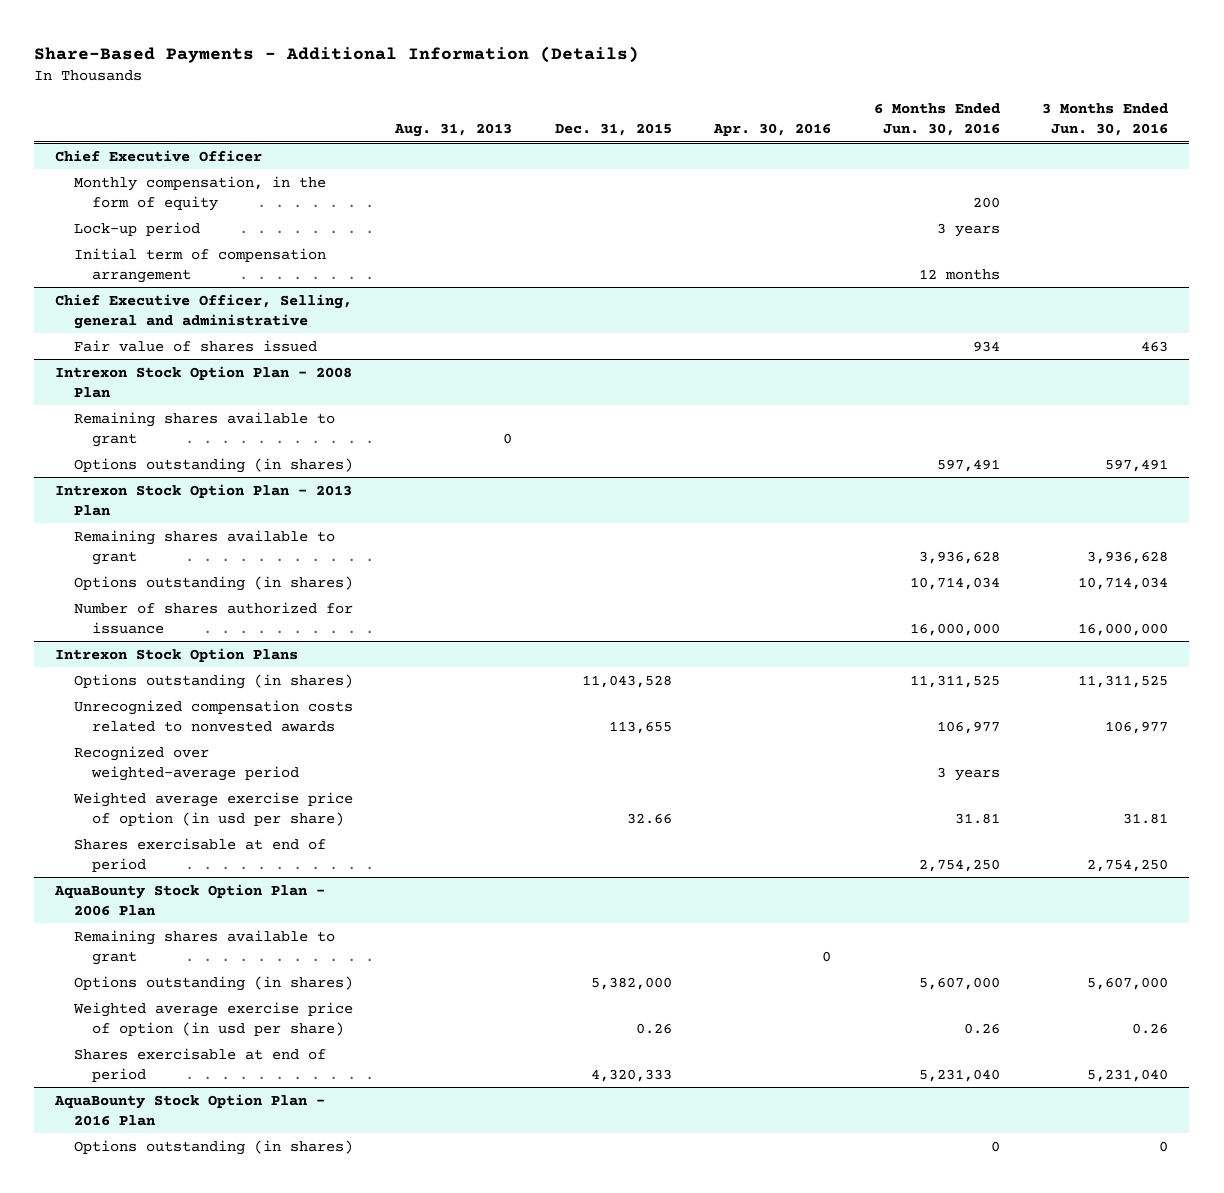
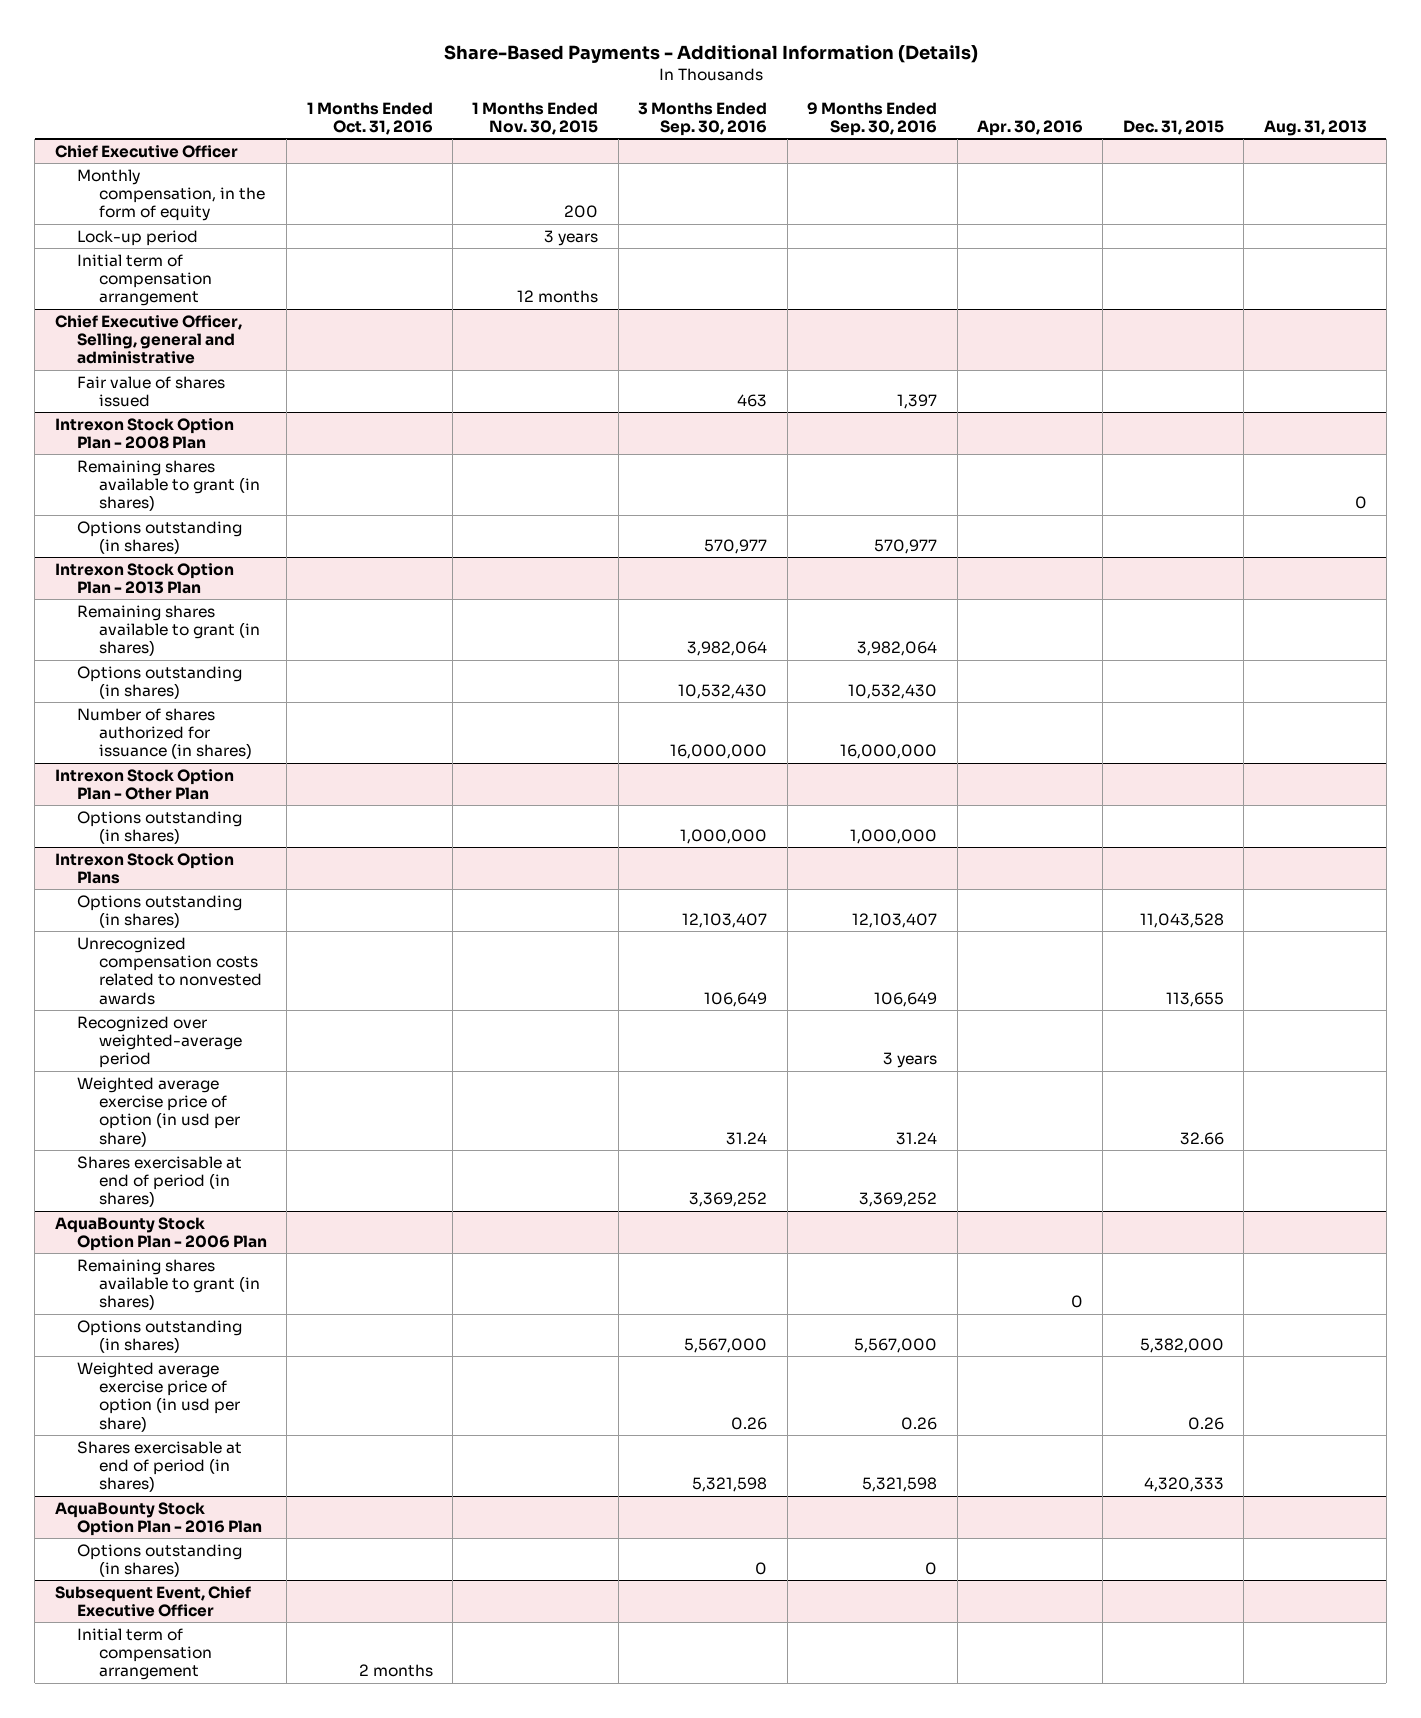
[873,103,1000,136] 6 Months Ended Jun. 30, 2016 -> none
[1042,103,1169,136] 3 Months Ended Jun. 30, 2016 -> none
none -> [306,101,433,136] 1 Months Ended Oct. 31, 2016
none -> [472,101,599,136] 1 Months Ended Nov. 30, 2015
none -> [638,101,768,137] 3 Months Ended Sep. 30, 2016
none -> [807,101,938,137] 9 Months Ended Sep. 30, 2016
[73,411,335,447] Remaining shares available to grant -> [76,459,260,512] Remaining shares available to grant (in shares)
[73,529,335,565] Remaining shares available to grant -> [76,604,260,657] Remaining shares available to grant (in shares)
[73,601,353,634] Number of shares authorized for issuance -> [76,707,252,760] Number of shares authorized for issuance (in shares)
none -> [54,768,234,801] Intrexon Stock Option Plan - Other Plan
none -> [76,810,242,845] Options outstanding (in shares)
[73,837,326,872] Shares exercisable at end of period -> [76,1155,242,1208] Shares exercisable at end of period (in shares)
[73,929,335,965] Remaining shares available to grant -> [76,1258,260,1311] Remaining shares available to grant (in shares)
[73,1047,326,1082] Shares exercisable at end of period -> [76,1440,242,1493] Shares exercisable at end of period (in shares)
none -> [54,1585,251,1618] Subsequent Event, Chief Executive Officer
none -> [76,1627,212,1681] Initial term of compensation arrangement

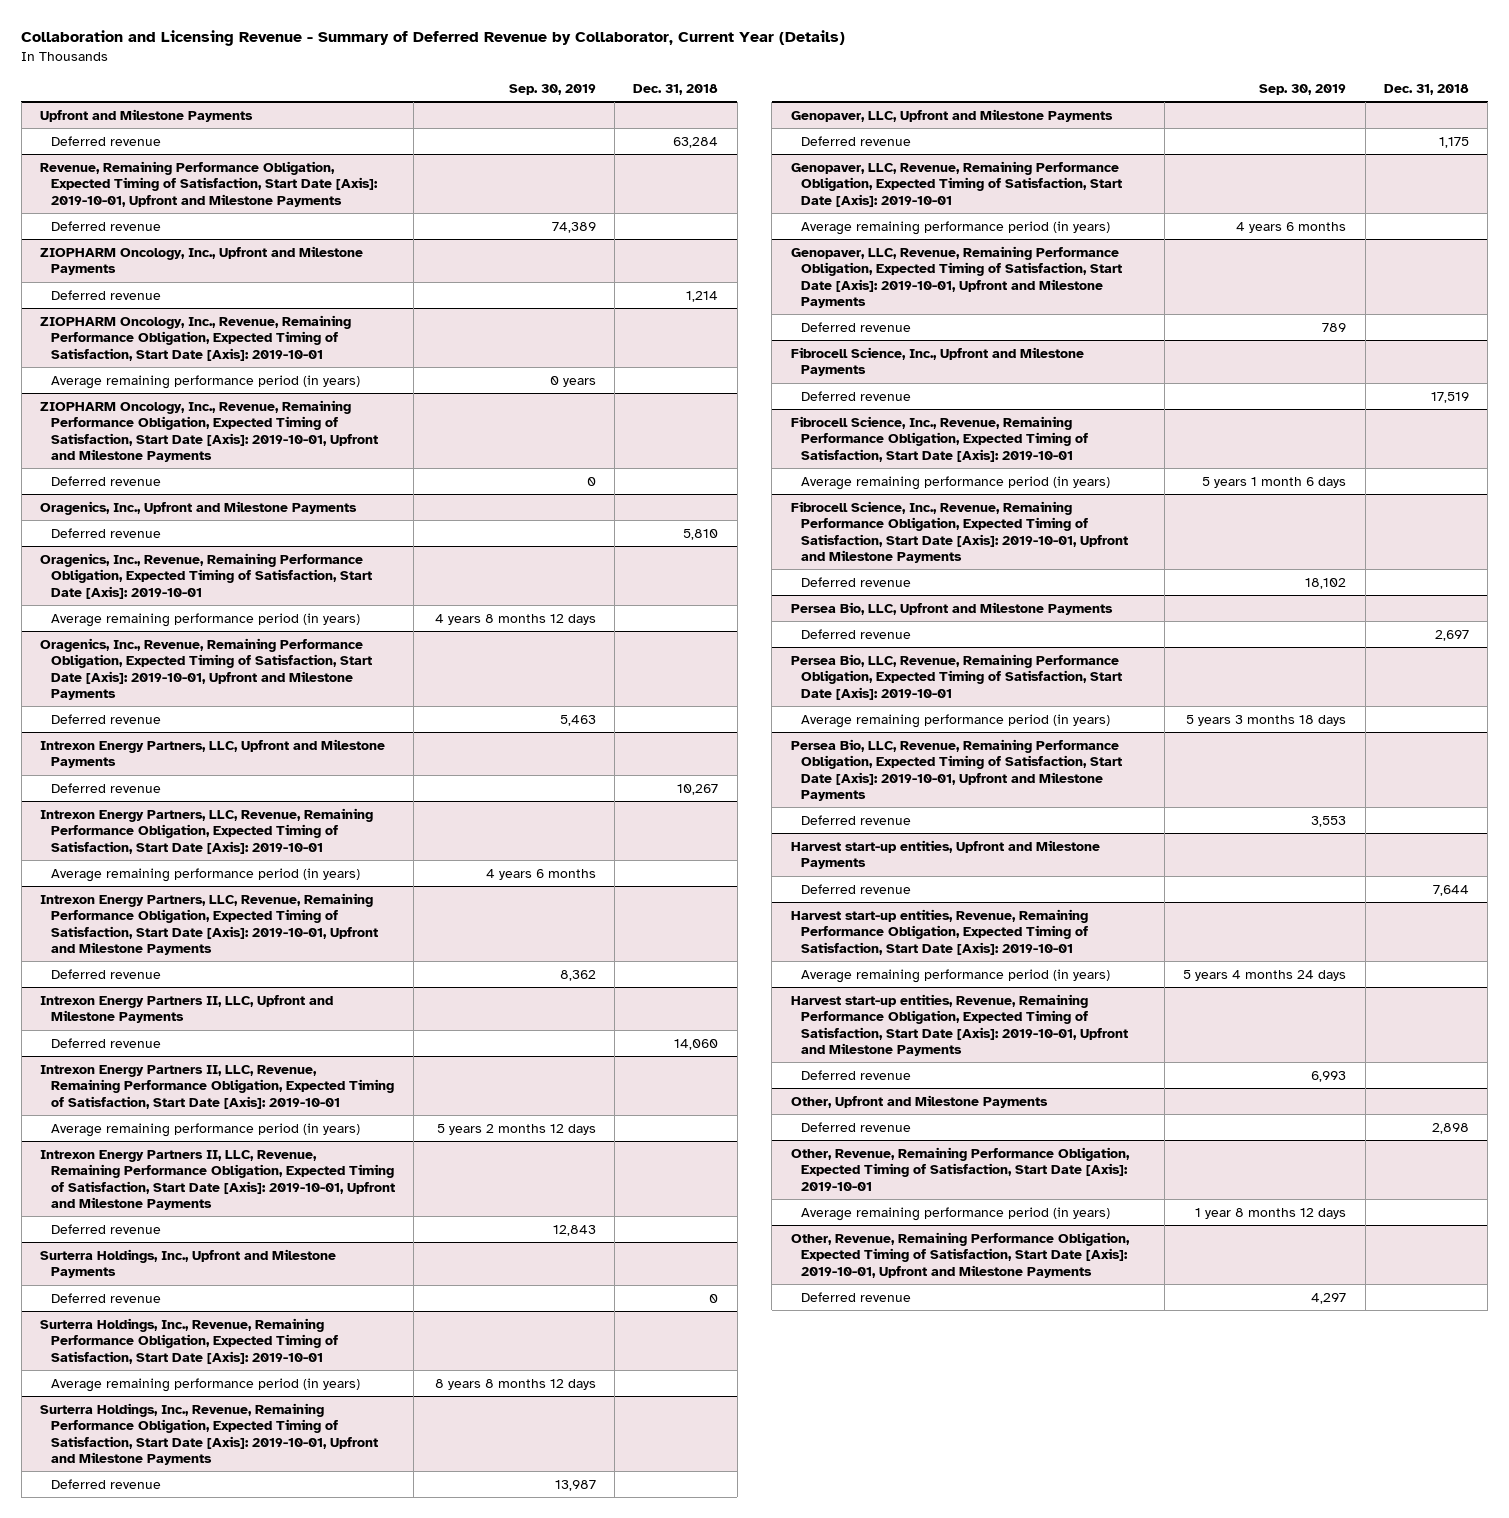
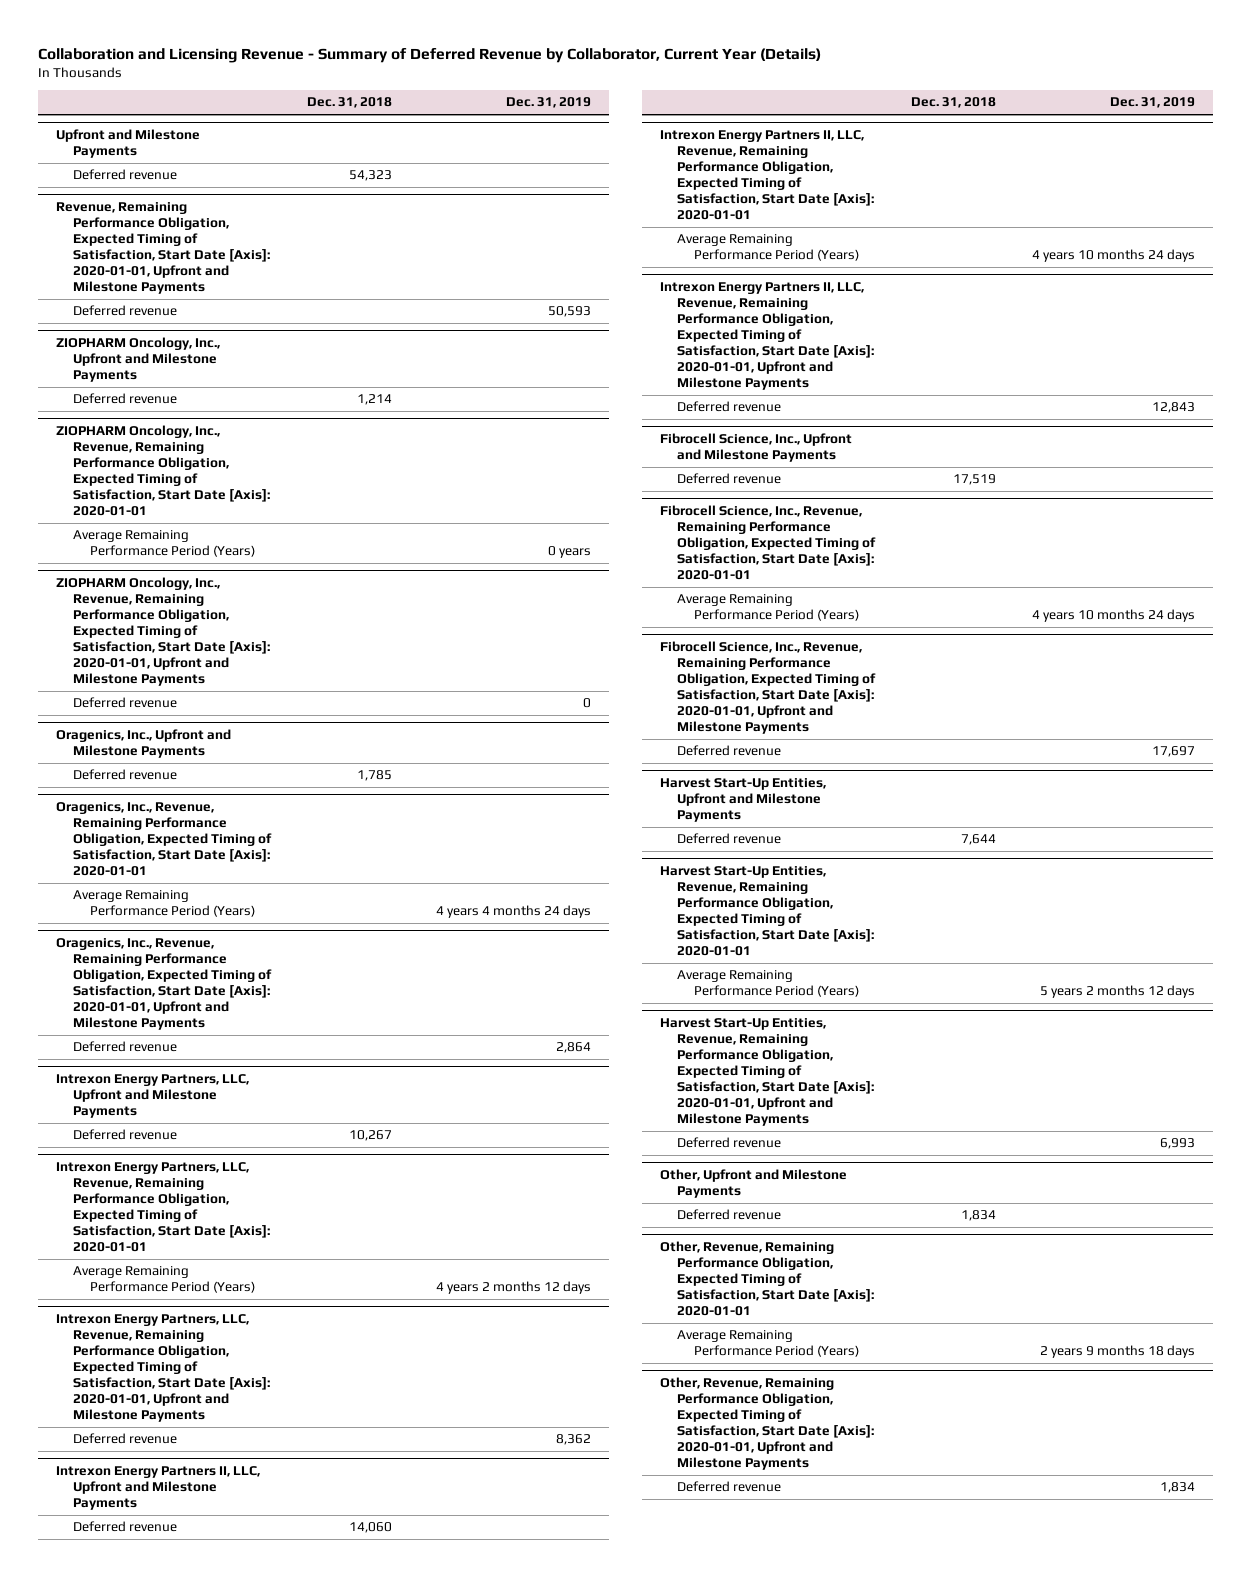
[508,83,596,95] Sep. 30, 2019 -> none
none -> [505,97,591,109] Dec. 31, 2019
[673,136,719,148] 63,284 -> [348,170,392,182] 54,323
[39,160,378,207] Revenue, Remaining Performance Obligation, Expected Timing of Satisfaction, Start Date [Axis]: 2019-10-01, Upfront and Milestone Payments -> [56,202,271,294] Revenue, Remaining Performance Obligation, Expected Timing of Satisfaction, Start Date [Axis]: 2020-01-01, Upfront and Milestone Payments
[39,314,351,361] ZIOPHARM Oncology, Inc., Revenue, Remaining Performance Obligation, Expected Timing of Satisfaction, Start Date [Axis]: 2019-10-01 -> [56,425,271,516] ZIOPHARM Oncology, Inc., Revenue, Remaining Performance Obligation, Expected Timing of Satisfaction, Start Date [Axis]: 2020-01-01
[50,374,360,389] Average remaining performance period (in years) -> [73,530,255,558] Average Remaining Performance Period (Years)
[39,399,378,462] ZIOPHARM Oncology, Inc., Revenue, Remaining Performance Obligation, Expected Timing of Satisfaction, Start Date [Axis]: 2019-10-01, Upfront and Milestone Payments -> [56,577,271,686] ZIOPHARM Oncology, Inc., Revenue, Remaining Performance Obligation, Expected Timing of Satisfaction, Start Date [Axis]: 2020-01-01, Upfront and Milestone Payments
[683,528,719,540] 5,810 -> [356,770,392,782] 1,785
[39,552,372,599] Oragenics, Inc., Revenue, Remaining Performance Obligation, Expected Timing of Satisfaction, Start Date [Axis]: 2019-10-01 -> [56,802,273,876] Oragenics, Inc., Revenue, Remaining Performance Obligation, Expected Timing of Satisfaction, Start Date [Axis]: 2020-01-01
[50,612,360,627] Average remaining performance period (in years) -> [73,890,255,918] Average Remaining Performance Period (Years)
[39,637,372,700] Oragenics, Inc., Revenue, Remaining Performance Obligation, Expected Timing of Satisfaction, Start Date [Axis]: 2019-10-01, Upfront and Milestone Payments -> [56,938,273,1030] Oragenics, Inc., Revenue, Remaining Performance Obligation, Expected Timing of Satisfaction, Start Date [Axis]: 2020-01-01, Upfront and Milestone Payments
[39,807,373,854] Intrexon Energy Partners, LLC, Revenue, Remaining Performance Obligation, Expected Timing of Satisfaction, Start Date [Axis]: 2019-10-01 -> [56,1162,271,1252] Intrexon Energy Partners, LLC, Revenue, Remaining Performance Obligation, Expected Timing of Satisfaction, Start Date [Axis]: 2020-01-01
[50,867,360,882] Average remaining performance period (in years) -> [73,1266,255,1294] Average Remaining Performance Period (Years)
[39,892,378,955] Intrexon Energy Partners, LLC, Revenue, Remaining Performance Obligation, Expected Timing of Satisfaction, Start Date [Axis]: 2019-10-01, Upfront and Milestone Payments -> [56,1314,271,1422] Intrexon Energy Partners, LLC, Revenue, Remaining Performance Obligation, Expected Timing of Satisfaction, Start Date [Axis]: 2020-01-01, Upfront and Milestone Payments
[39,1064,394,1109] Intrexon Energy Partners II, LLC, Revenue, Remaining Performance Obligation, Expected Timing of Satisfaction, Start Date [Axis]: 2019-10-01 -> [660,130,874,220] Intrexon Energy Partners II, LLC, Revenue, Remaining Performance Obligation, Expected Timing of Satisfaction, Start Date [Axis]: 2020-01-01
[50,1122,360,1137] Average remaining performance period (in years) -> [676,234,859,262] Average Remaining Performance Period (Years)
[39,1149,395,1210] Intrexon Energy Partners II, LLC, Revenue, Remaining Performance Obligation, Expected Timing of Satisfaction, Start Date [Axis]: 2019-10-01, Upfront and Milestone Payments -> [660,282,874,390] Intrexon Energy Partners II, LLC, Revenue, Remaining Performance Obligation, Expected Timing of Satisfaction, Start Date [Axis]: 2020-01-01, Upfront and Milestone Payments
[39,1248,336,1279] Surterra Holdings, Inc., Upfront and Milestone Payments -> none
[50,1292,161,1303] Deferred revenue -> none
[39,1317,338,1364] Surterra Holdings, Inc., Revenue, Remaining Performance Obligation, Expected Timing of Satisfaction, Start Date [Axis]: 2019-10-01 -> none
[50,1377,360,1392] Average remaining performance period (in years) -> none
[39,1402,378,1465] Surterra Holdings, Inc., Revenue, Remaining Performance Obligation, Expected Timing of Satisfaction, Start Date [Axis]: 2019-10-01, Upfront and Milestone Payments -> none
[50,1478,161,1489] Deferred revenue -> none
[790,108,1113,122] Genopaver, LLC, Upfront and Milestone Payments -> none
[801,135,912,146] Deferred revenue -> none
[790,160,1123,207] Genopaver, LLC, Revenue, Remaining Performance Obligation, Expected Timing of Satisfaction, Start Date [Axis]: 2019-10-01 -> none
[801,220,1111,235] Average remaining performance period (in years) -> none
[790,245,1123,308] Genopaver, LLC, Revenue, Remaining Performance Obligation, Expected Timing of Satisfaction, Start Date [Axis]: 2019-10-01, Upfront and Milestone Payments -> none
[801,321,912,332] Deferred revenue -> none
[790,415,1089,462] Fibrocell Science, Inc., Revenue, Remaining Performance Obligation, Expected Timing of Satisfaction, Start Date [Axis]: 2019-10-01 -> [660,505,876,580] Fibrocell Science, Inc., Revenue, Remaining Performance Obligation, Expected Timing of Satisfaction, Start Date [Axis]: 2020-01-01
[801,475,1111,490] Average remaining performance period (in years) -> [676,594,859,622] Average Remaining Performance Period (Years)
[790,500,1129,563] Fibrocell Science, Inc., Revenue, Remaining Performance Obligation, Expected Timing of Satisfaction, Start Date [Axis]: 2019-10-01, Upfront and Milestone Payments -> [660,641,876,734] Fibrocell Science, Inc., Revenue, Remaining Performance Obligation, Expected Timing of Satisfaction, Start Date [Axis]: 2020-01-01, Upfront and Milestone Payments
[790,601,1113,615] Persea Bio, LLC, Upfront and Milestone Payments -> none
[801,628,912,639] Deferred revenue -> none
[790,653,1123,700] Persea Bio, LLC, Revenue, Remaining Performance Obligation, Expected Timing of Satisfaction, Start Date [Axis]: 2019-10-01 -> none
[801,713,1111,728] Average remaining performance period (in years) -> none
[790,738,1123,801] Persea Bio, LLC, Revenue, Remaining Performance Obligation, Expected Timing of Satisfaction, Start Date [Axis]: 2019-10-01, Upfront and Milestone Payments -> none
[801,814,912,825] Deferred revenue -> none
[790,839,1100,870] Harvest start-up entities, Upfront and Milestone Payments -> [660,778,827,823] Harvest Start-Up Entities, Upfront and Milestone Payments
[790,908,1089,955] Harvest start-up entities, Revenue, Remaining Performance Obligation, Expected Timing of Satisfaction, Start Date [Axis]: 2019-10-01 -> [660,866,874,956] Harvest Start-Up Entities, Revenue, Remaining Performance Obligation, Expected Timing of Satisfaction, Start Date [Axis]: 2020-01-01
[801,968,1111,983] Average remaining performance period (in years) -> [676,970,859,998] Average Remaining Performance Period (Years)
[790,993,1129,1056] Harvest start-up entities, Revenue, Remaining Performance Obligation, Expected Timing of Satisfaction, Start Date [Axis]: 2019-10-01, Upfront and Milestone Payments -> [660,1018,874,1126] Harvest Start-Up Entities, Revenue, Remaining Performance Obligation, Expected Timing of Satisfaction, Start Date [Axis]: 2020-01-01, Upfront and Milestone Payments
[1431,1122,1469,1134] 2,898 -> [960,1210,996,1222] 1,834
[790,1146,1130,1191] Other, Revenue, Remaining Performance Obligation, Expected Timing of Satisfaction, Start Date [Axis]: 2019-10-01 -> [660,1241,874,1316] Other, Revenue, Remaining Performance Obligation, Expected Timing of Satisfaction, Start Date [Axis]: 2020-01-01
[801,1206,1111,1221] Average remaining performance period (in years) -> [676,1330,859,1358] Average Remaining Performance Period (Years)
[790,1231,1130,1278] Other, Revenue, Remaining Performance Obligation, Expected Timing of Satisfaction, Start Date [Axis]: 2019-10-01, Upfront and Milestone Payments -> [660,1377,874,1470] Other, Revenue, Remaining Performance Obligation, Expected Timing of Satisfaction, Start Date [Axis]: 2020-01-01, Upfront and Milestone Payments

